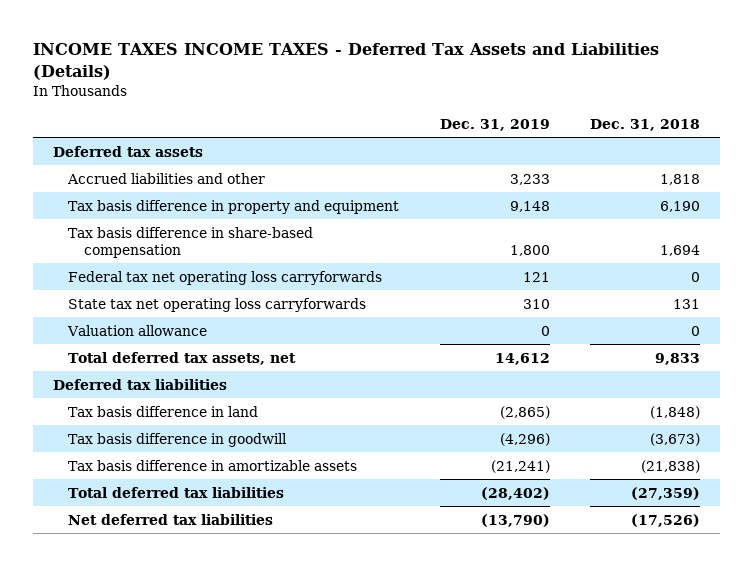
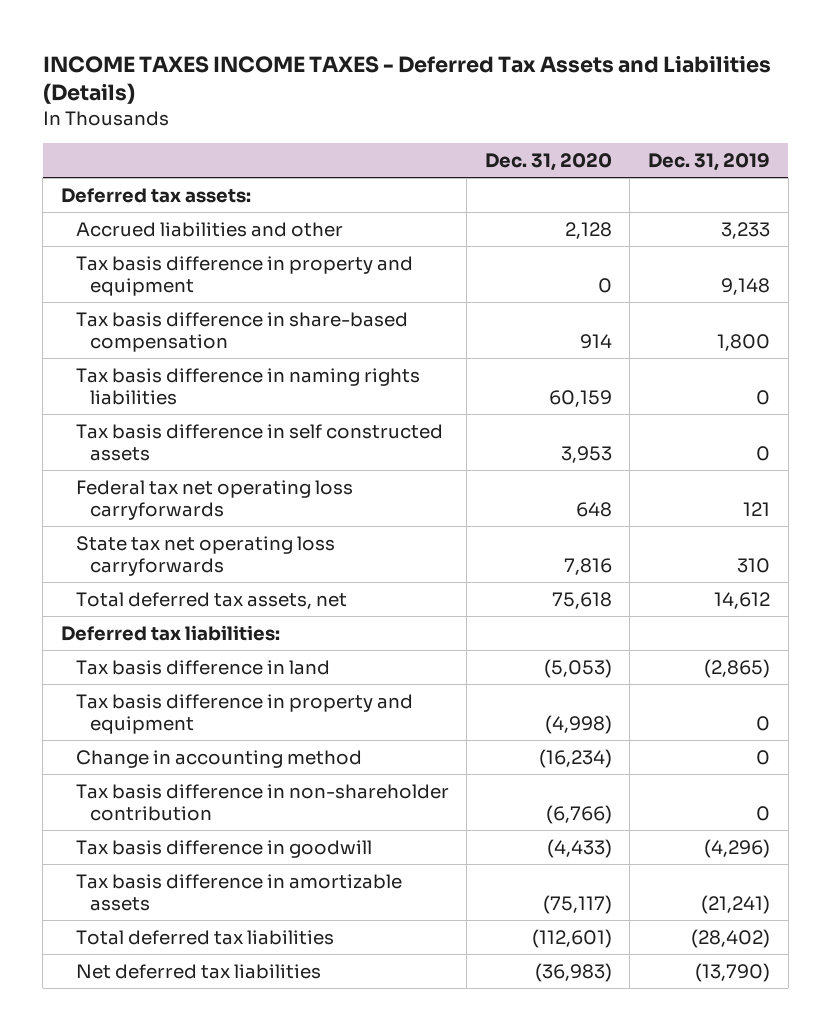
[589,118,700,131] Dec. 31, 2018 -> none
none -> [484,153,612,172] Dec. 31, 2020
[53,145,204,157] Deferred tax assets -> [61,187,252,203] Deferred tax assets:
none -> [75,367,420,406] Tax basis difference in naming rights liabilities
none -> [75,423,443,462] Tax basis difference in self constructed assets
[67,324,208,336] Valuation allowance -> none
[53,378,228,390] Deferred tax liabilities -> [61,624,281,641] Deferred tax liabilities:
none -> [75,693,413,735] Tax basis difference in property and equipment
none -> [75,749,362,768] Change in accounting method
none -> [75,783,449,822] Tax basis difference in non-shareholder contribution

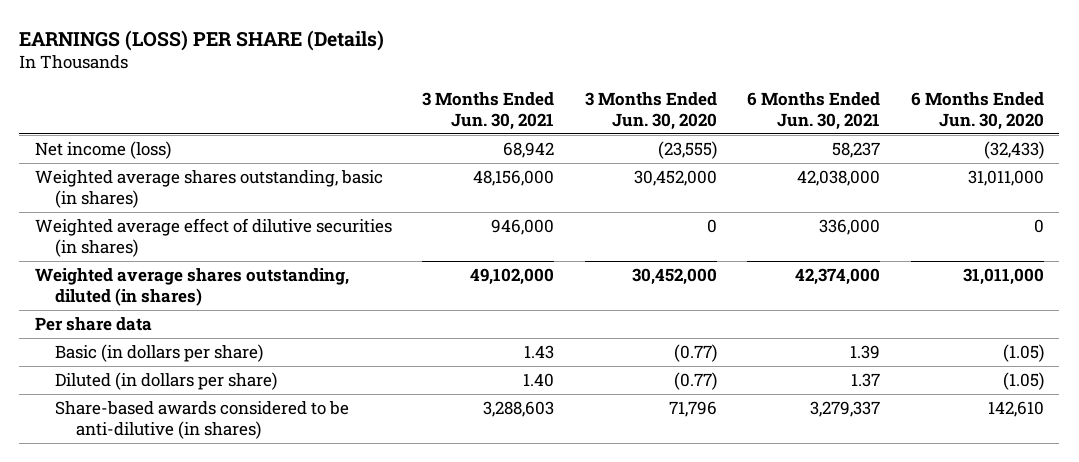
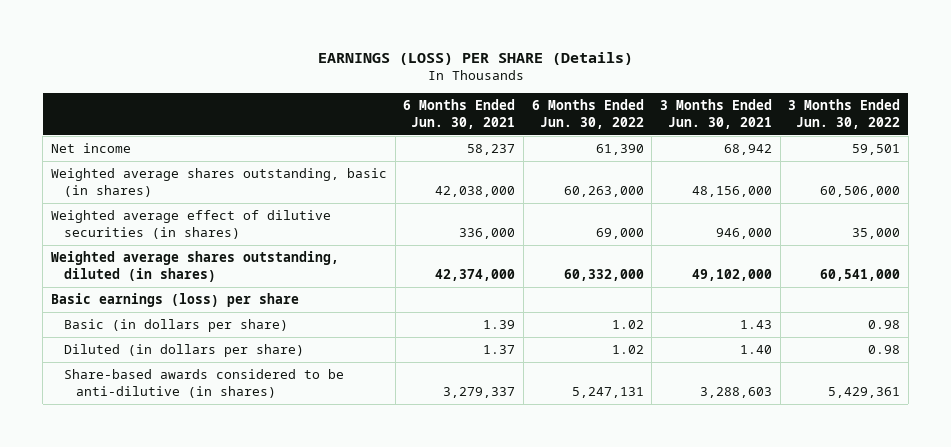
[584,92,717,131] 3 Months Ended Jun. 30, 2020 -> none
[910,92,1044,131] 6 Months Ended Jun. 30, 2020 -> none
none -> [531,99,644,129] 6 Months Ended Jun. 30, 2022
none -> [788,99,901,129] 3 Months Ended Jun. 30, 2022
[34,140,171,159] Net income (loss) -> [51,143,132,154] Net income
[34,316,152,331] Per share data -> [51,293,300,308] Basic earnings (loss) per share

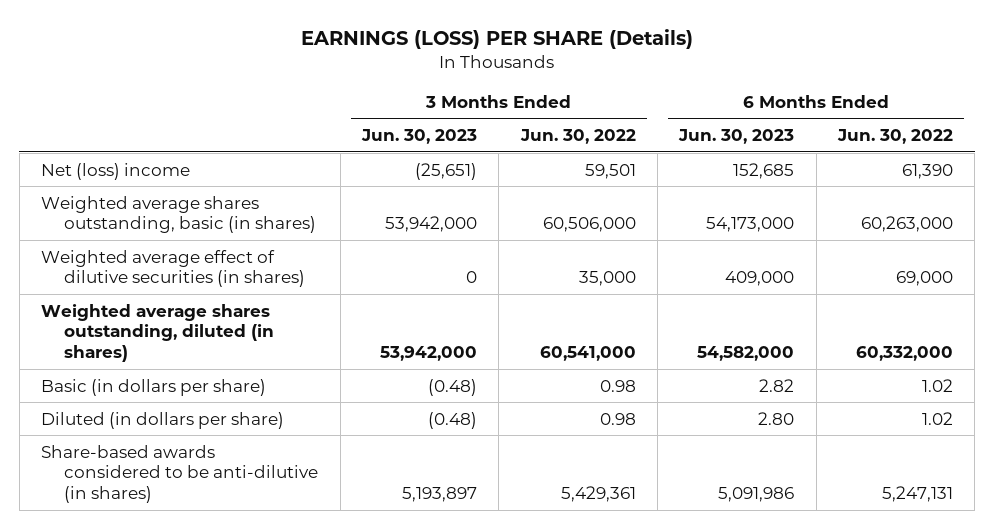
[403,99,516,129] 6 Months Ended Jun. 30, 2021 -> none
[659,99,772,129] 3 Months Ended Jun. 30, 2021 -> none
none -> [361,129,478,145] Jun. 30, 2023
none -> [678,129,795,145] Jun. 30, 2023
[51,143,132,154] Net income -> [40,162,190,180] Net (loss) income
[51,293,300,308] Basic earnings (loss) per share -> none

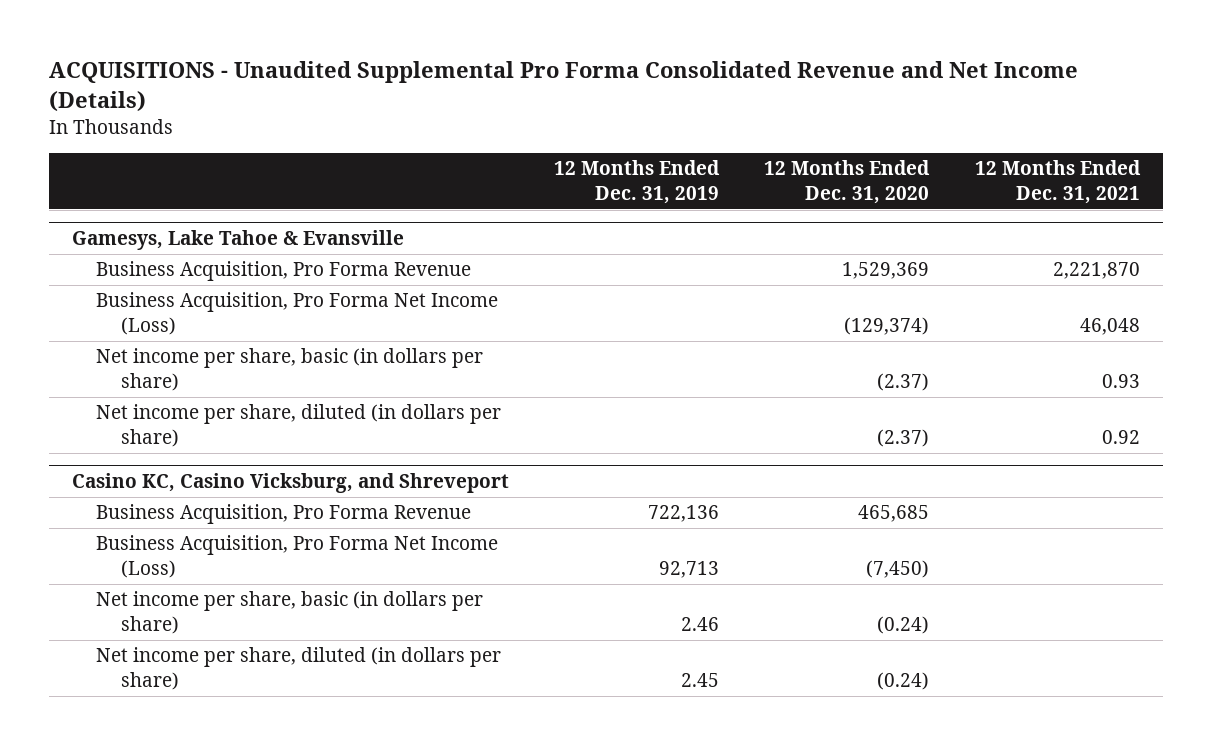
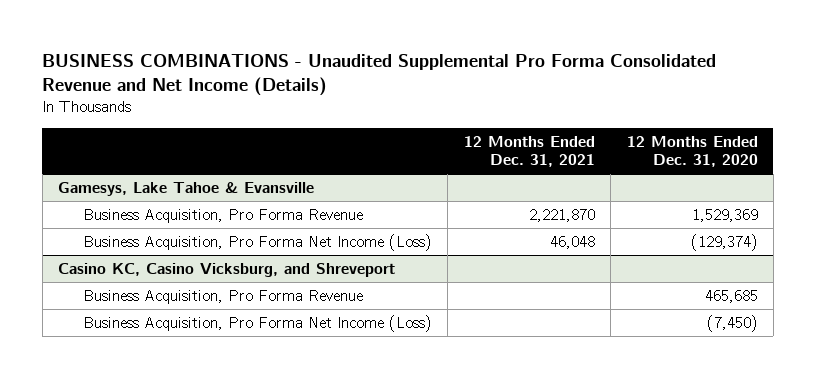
[48,61,1078,113] ACQUISITIONS - Unaudited Supplemental Pro Forma Consolidated Revenue and Net Income (Details) -> [42,53,717,96] BUSINESS COMBINATIONS - Unaudited Supplemental Pro Forma Consolidated Revenue and Net Income (Details)
[553,160,720,204] 12 Months Ended Dec. 31, 2019 -> none
[96,348,484,392] Net income per share, basic (in dollars per share) -> none
[96,404,502,448] Net income per share, diluted (in dollars per share) -> none
[96,591,484,635] Net income per share, basic (in dollars per share) -> none
[96,647,502,691] Net income per share, diluted (in dollars per share) -> none

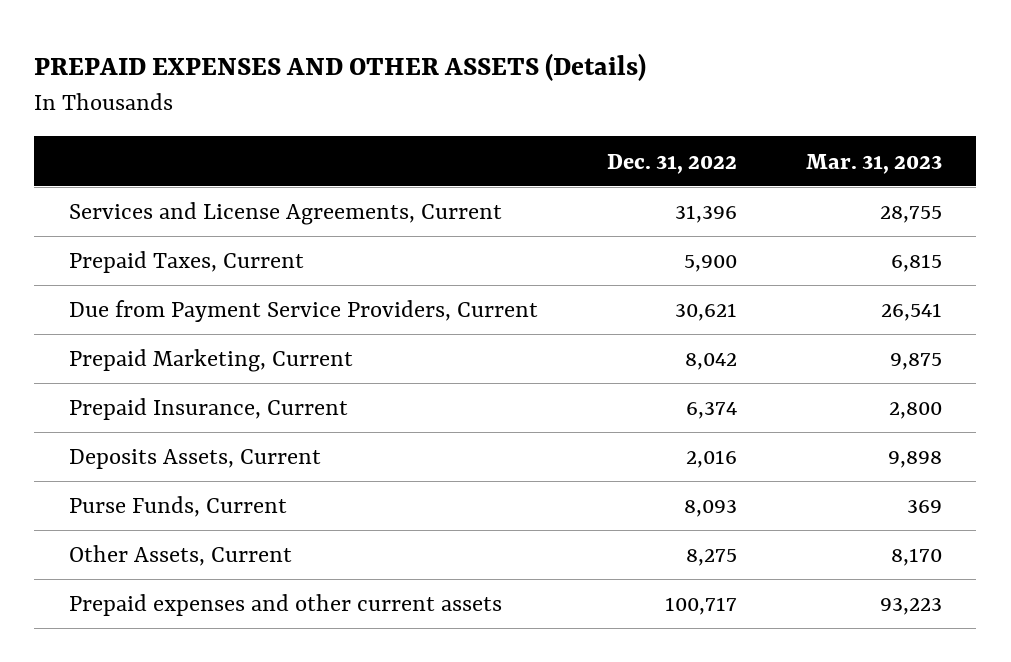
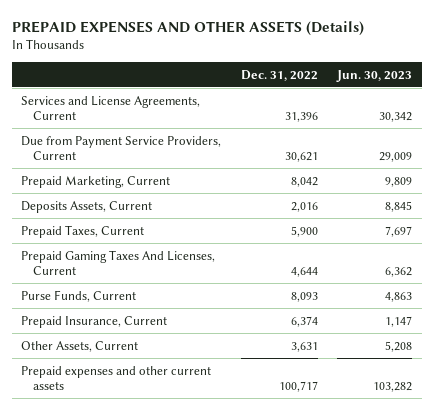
[805,153,942,174] Mar. 31, 2023 -> none
none -> [336,69,413,82] Jun. 30, 2023
[68,251,304,274] Prepaid Taxes, Current -> [21,224,145,238] Prepaid Taxes, Current
none -> [21,249,216,275] Prepaid Gaming Taxes And Licenses, Current
[68,398,348,421] Prepaid Insurance, Current -> [21,315,168,328] Prepaid Insurance, Current
[685,549,737,567] 8,275 -> [290,341,318,352] 3,631

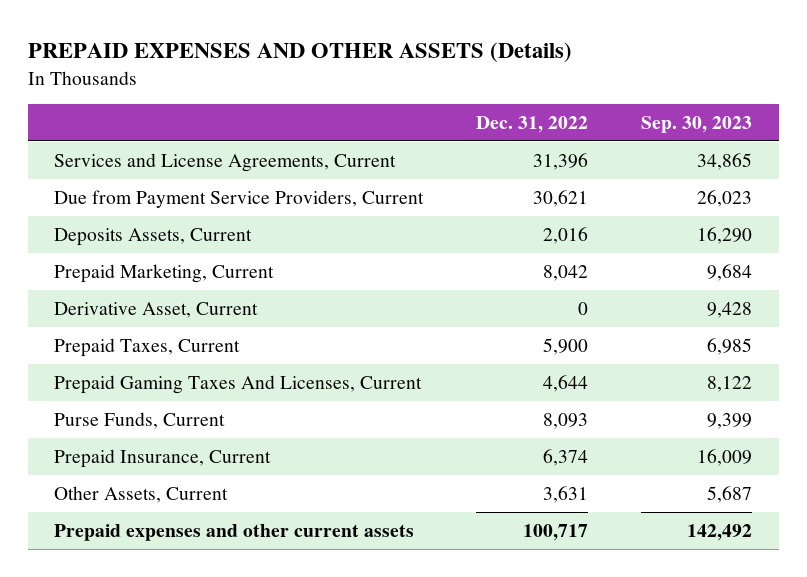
[336,69,413,82] Jun. 30, 2023 -> none
none -> [641,115,753,133] Sep. 30, 2023
[21,175,171,188] Prepaid Marketing, Current -> [54,263,275,283] Prepaid Marketing, Current
none -> [54,301,259,318] Derivative Asset, Current

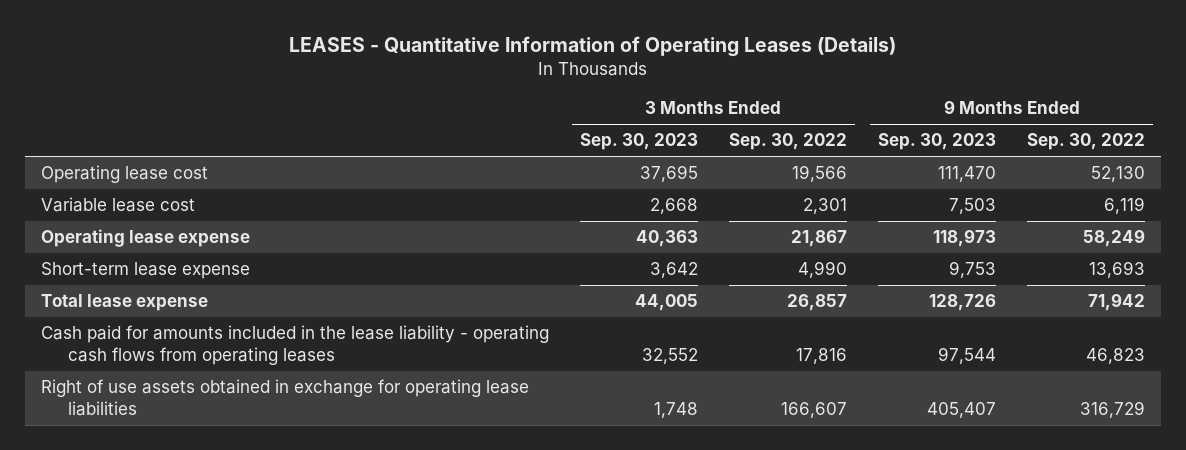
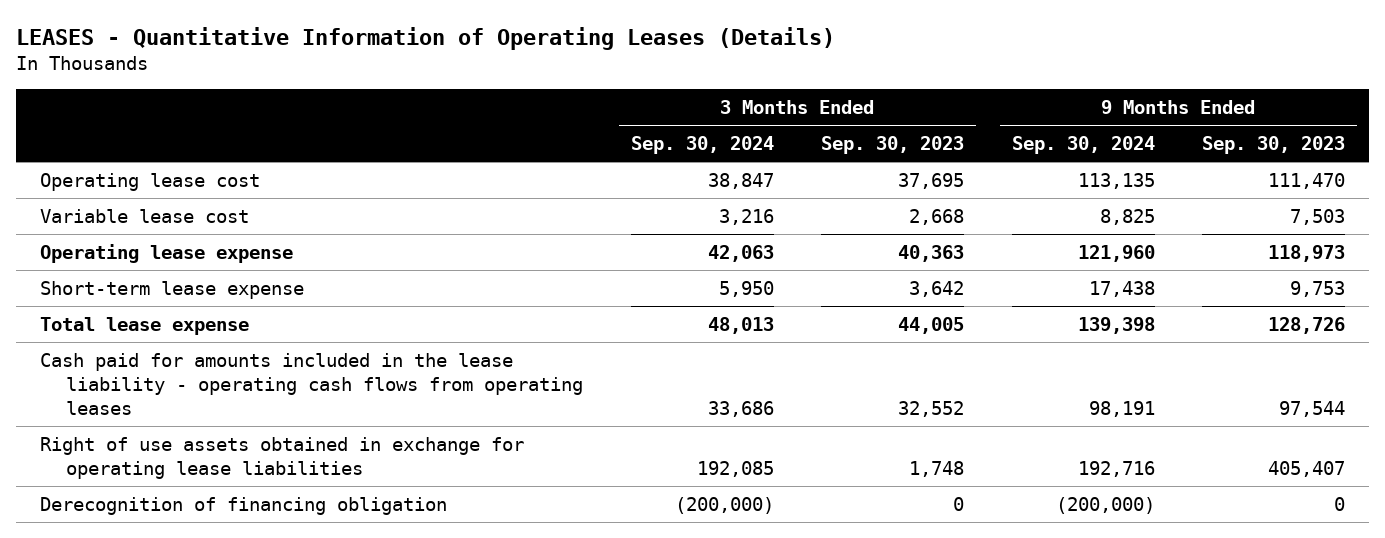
[728,133,847,151] Sep. 30, 2022 -> none
[1027,133,1146,151] Sep. 30, 2022 -> none
none -> [630,135,774,154] Sep. 30, 2024
none -> [1011,135,1155,154] Sep. 30, 2024
none -> [39,496,447,515] Derecognition of financing obligation

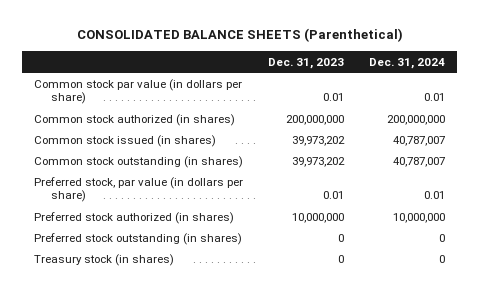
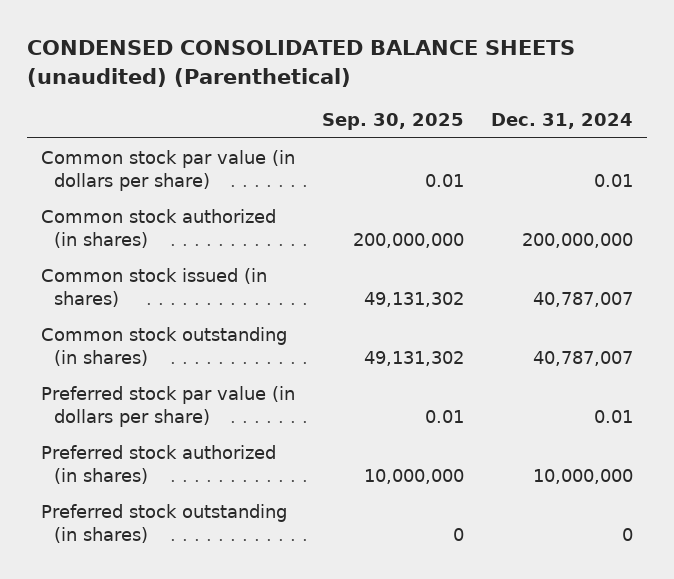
[76,28,403,43] CONSOLIDATED BALANCE SHEETS (Parenthetical) -> [27,40,576,87] CONDENSED CONSOLIDATED BALANCE SHEETS (unaudited) (Parenthetical)
[268,57,345,69] Dec. 31, 2023 -> none
none -> [322,113,465,131] Sep. 30, 2025
[34,176,244,203] Preferred stock, par value (in dollars per share) -> [40,385,295,427] Preferred stock par value (in dollars per share)
[34,253,175,266] Treasury stock (in shares) -> none

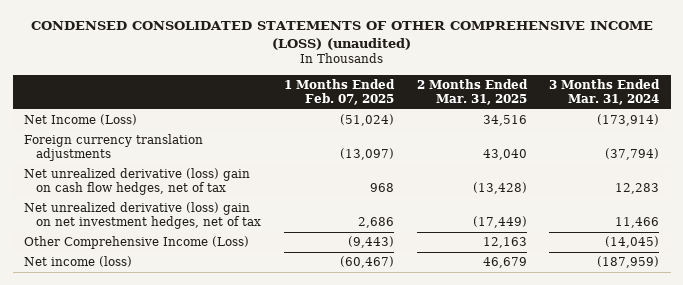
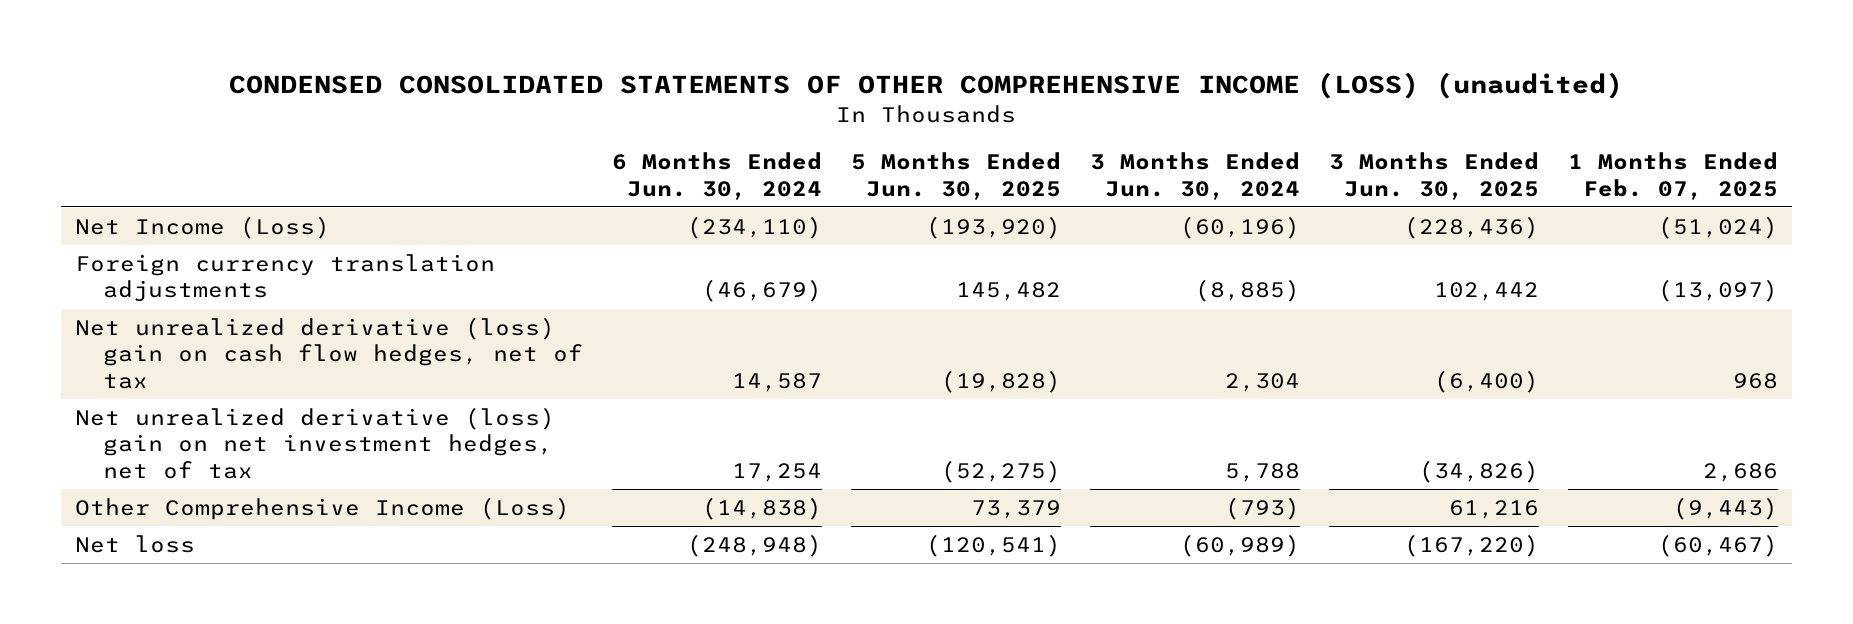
[416,78,528,105] 2 Months Ended Mar. 31, 2025 -> none
[549,78,661,105] 3 Months Ended Mar. 31, 2024 -> none
none -> [612,152,823,200] 6 Months Ended Jun. 30, 2024
none -> [850,152,1061,200] 5 Months Ended Jun. 30, 2025
none -> [1089,152,1300,200] 3 Months Ended Jun. 30, 2024
none -> [1328,152,1539,200] 3 Months Ended Jun. 30, 2025
[23,256,132,268] Net income (loss) -> [75,534,196,553] Net loss

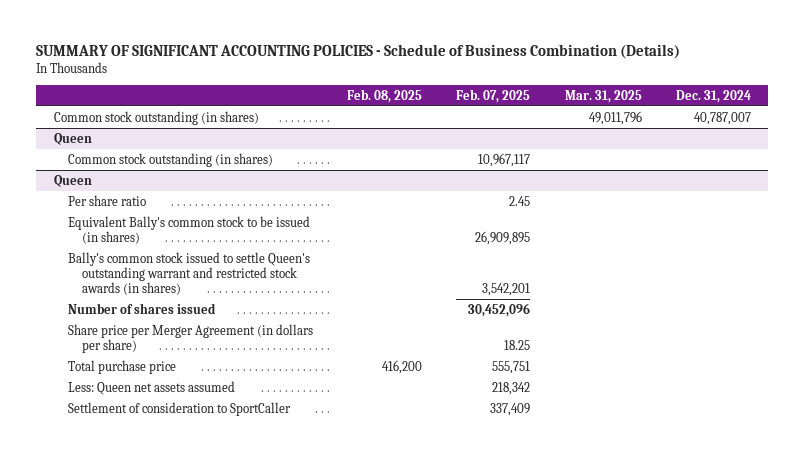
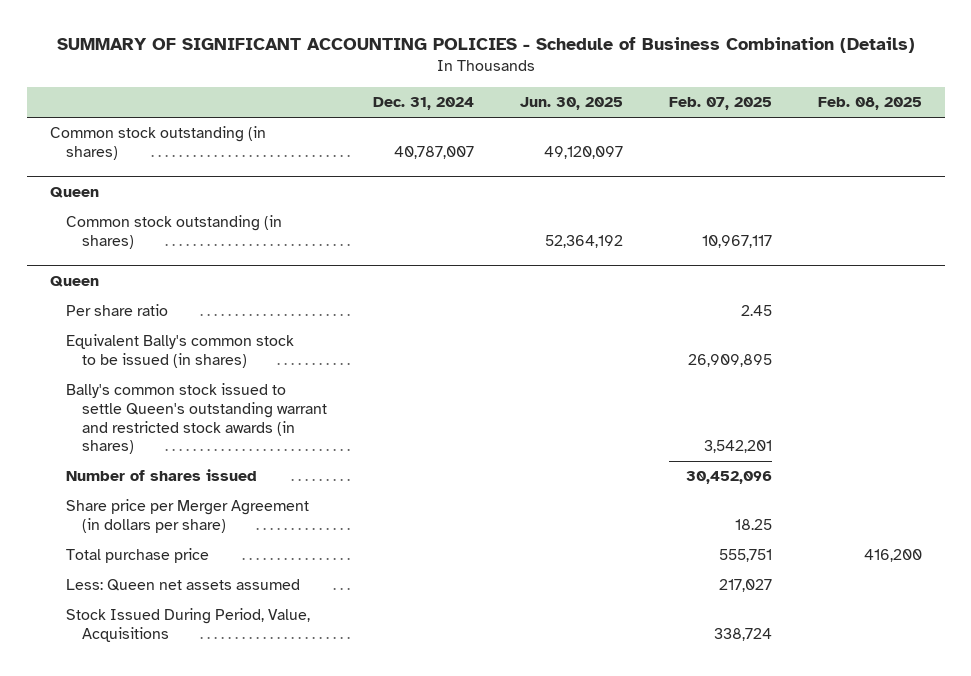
[564,89,642,103] Mar. 31, 2025 -> none
none -> [519,97,623,111] Jun. 30, 2025
[67,401,291,416] Settlement of consideration to SportCaller -> none
[492,381,531,395] 218,342 -> [718,579,772,593] 217,027
none -> [65,608,310,643] Stock Issued During Period, Value, Acquisitions

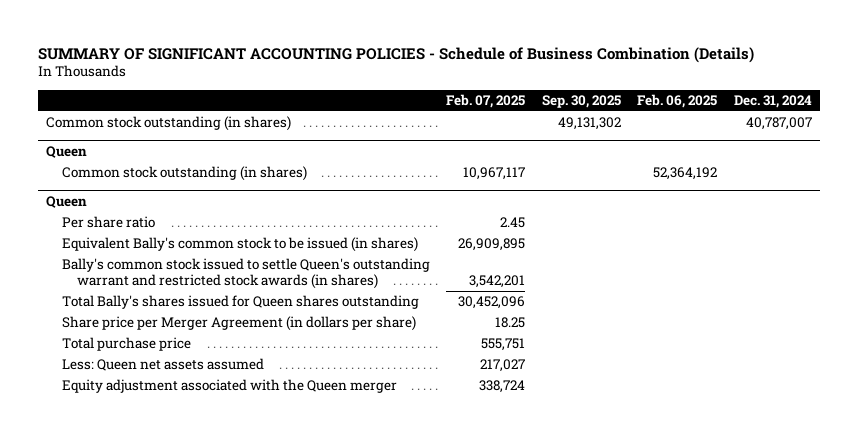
[519,97,623,111] Jun. 30, 2025 -> none
[817,97,922,111] Feb. 08, 2025 -> none
none -> [541,95,621,109] Sep. 30, 2025
none -> [637,94,718,109] Feb. 06, 2025
[65,469,257,482] Number of shares issued -> [61,295,419,310] Total Bally's shares issued for Queen shares outstanding
[65,608,310,643] Stock Issued During Period, Value, Acquisitions -> [61,379,397,394] Equity adjustment associated with the Queen merger

